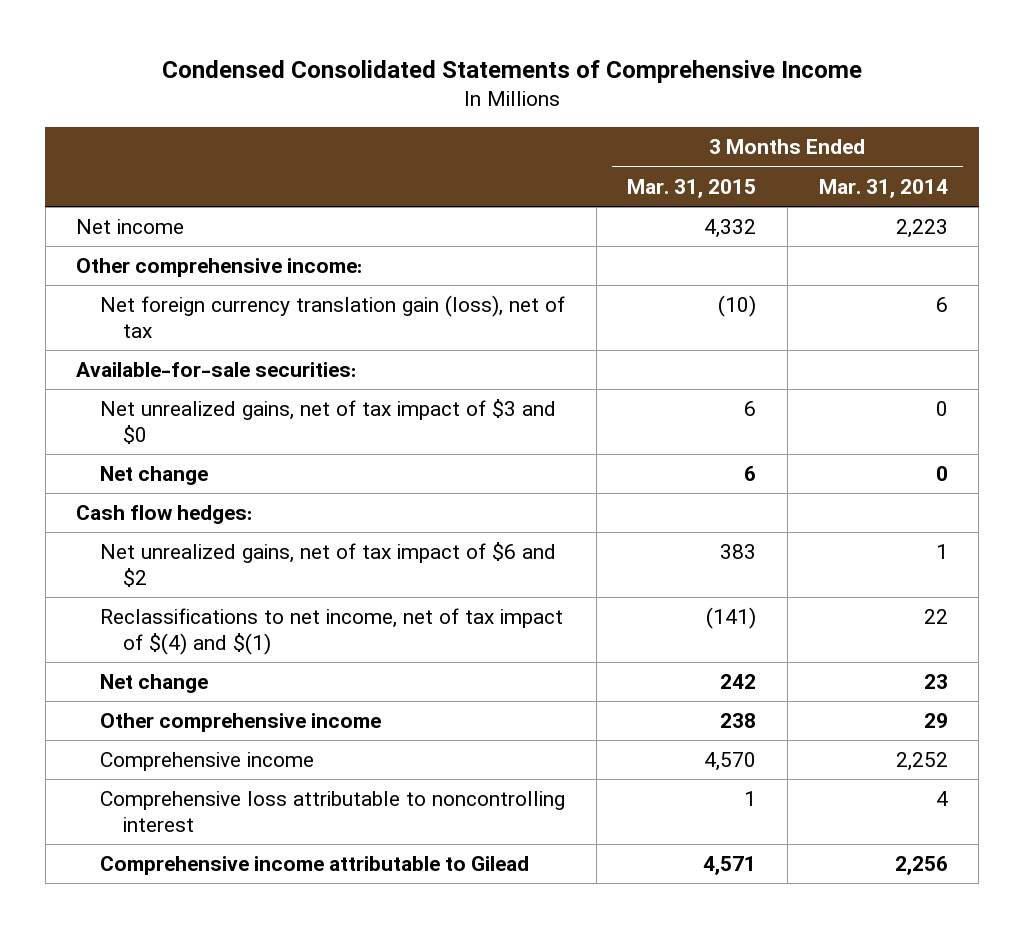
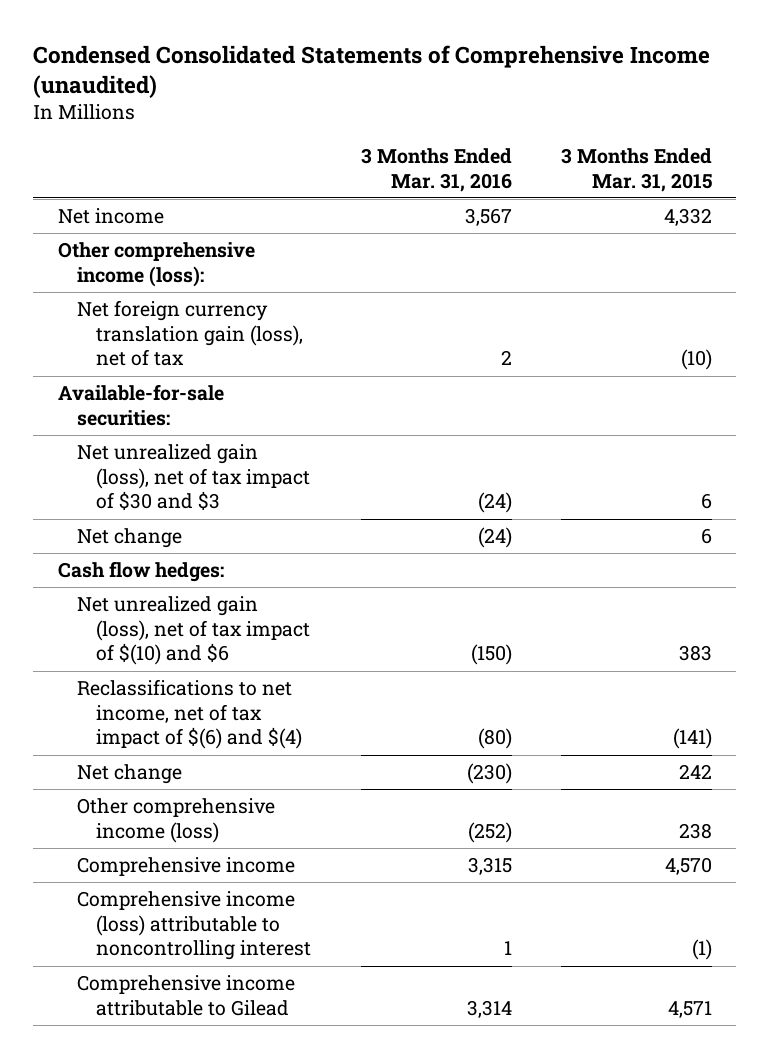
[161,59,862,83] Condensed Consolidated Statements of Comprehensive Income -> [33,45,711,99] Condensed Consolidated Statements of Comprehensive Income (unaudited)
[818,178,948,198] Mar. 31, 2014 -> none
none -> [360,147,512,192] 3 Months Ended Mar. 31, 2016
[76,258,363,278] Other comprehensive income: -> [57,242,255,287] Other comprehensive income (loss):
[99,399,556,444] Net unrealized gains, net of tax impact of $3 and $0 -> [77,444,311,511] Net unrealized gain (loss), net of tax impact of $30 and $3
[99,542,556,587] Net unrealized gains, net of tax impact of $6 and $2 -> [77,596,311,666] Net unrealized gain (loss), net of tax impact of $(10) and $6
[99,608,563,655] Reclassifications to net income, net of tax impact of $(4) and $(1) -> [77,679,303,750] Reclassifications to net income, net of tax impact of $(6) and $(4)
[99,713,381,733] Other comprehensive income -> [77,798,276,843] Other comprehensive income (loss)
[99,791,565,832] Comprehensive loss attributable to noncontrolling interest -> [77,891,312,961] Comprehensive income (loss) attributable to noncontrolling interest
[744,791,757,807] 1 -> [691,939,712,961] (1)

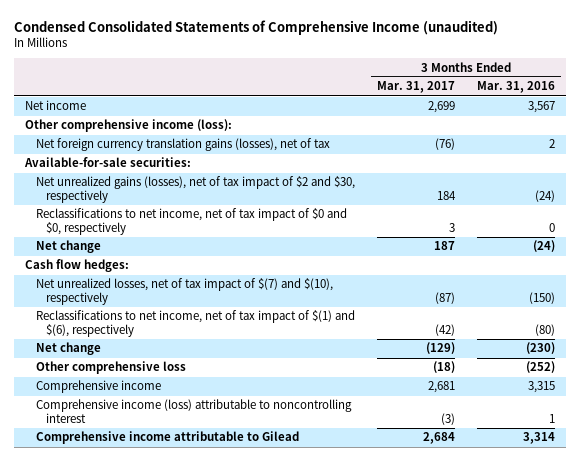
[560,147,712,192] 3 Months Ended Mar. 31, 2015 -> none
none -> [376,81,455,94] Mar. 31, 2017
[77,300,304,367] Net foreign currency translation gain (loss), net of tax -> [35,138,330,152] Net foreign currency translation gains (losses), net of tax
[77,444,311,511] Net unrealized gain (loss), net of tax impact of $30 and $3 -> [35,176,355,203] Net unrealized gains (losses), net of tax impact of $2 and $30, respectively
none -> [35,208,347,235] Reclassifications to net income, net of tax impact of $0 and $0, respectively
[77,596,311,666] Net unrealized gain (loss), net of tax impact of $(10) and $6 -> [35,278,333,305] Net unrealized losses, net of tax impact of $(7) and $(10), respectively
[77,679,303,750] Reclassifications to net income, net of tax impact of $(6) and $(4) -> [35,310,355,337] Reclassifications to net income, net of tax impact of $(1) and $(6), respectively
[77,798,276,843] Other comprehensive income (loss) -> [35,361,186,375] Other comprehensive loss

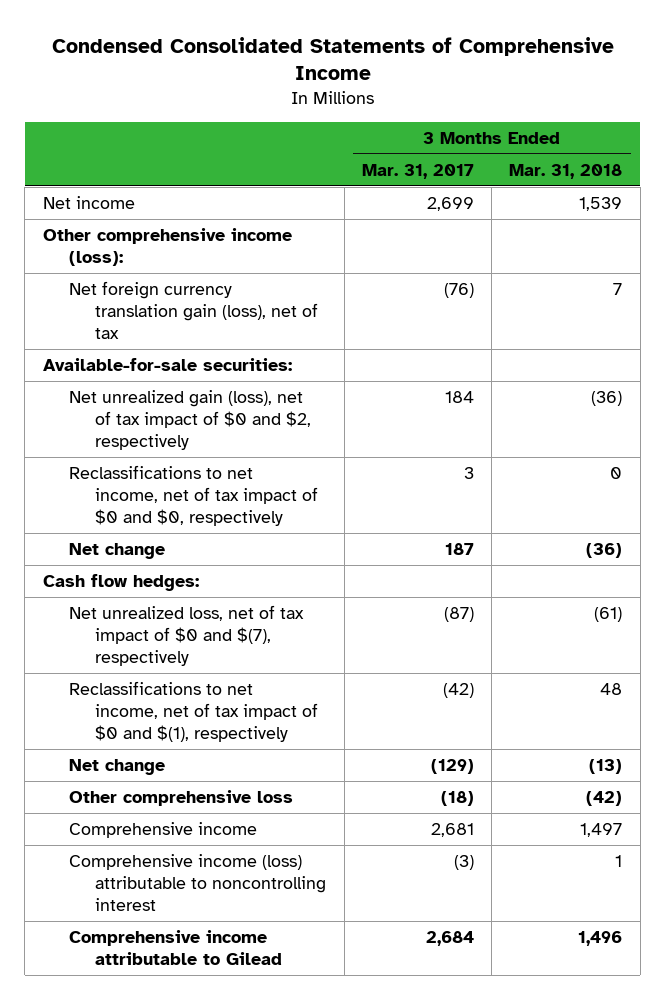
[14,19,499,35] Condensed Consolidated Statements of Comprehensive Income (unaudited) -> [51,36,614,81] Condensed Consolidated Statements of Comprehensive Income
[477,81,556,94] Mar. 31, 2016 -> none
none -> [509,163,623,179] Mar. 31, 2018
[35,138,330,152] Net foreign currency translation gains (losses), net of tax -> [69,280,319,339] Net foreign currency translation gain (loss), net of tax
[35,176,355,203] Net unrealized gains (losses), net of tax impact of $2 and $30, respectively -> [69,389,312,450] Net unrealized gain (loss), net of tax impact of $0 and $2, respectively
[35,278,333,305] Net unrealized losses, net of tax impact of $(7) and $(10), respectively -> [69,604,305,666] Net unrealized loss, net of tax impact of $0 and $(7), respectively
[35,310,355,337] Reclassifications to net income, net of tax impact of $(1) and $(6), respectively -> [69,680,319,742] Reclassifications to net income, net of tax impact of $0 and $(1), respectively

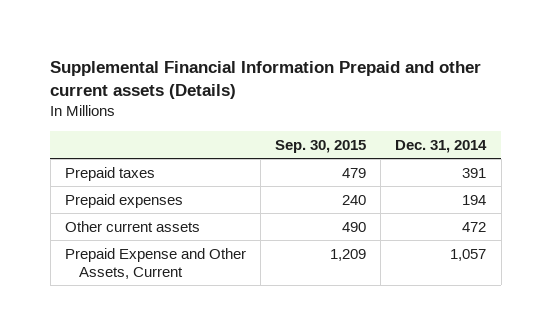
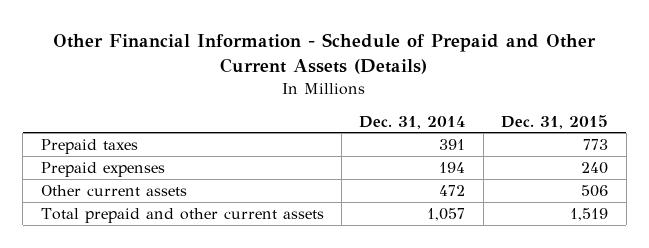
[50,61,482,100] Supplemental Financial Information Prepaid and other current assets (Details) -> [53,33,597,75] Other Financial Information - Schedule of Prepaid and Other Current Assets (Details)
[275,139,367,153] Sep. 30, 2015 -> none
none -> [501,114,609,129] Dec. 31, 2015
[64,247,246,279] Prepaid Expense and Other Assets, Current -> [40,207,324,223] Total prepaid and other current assets

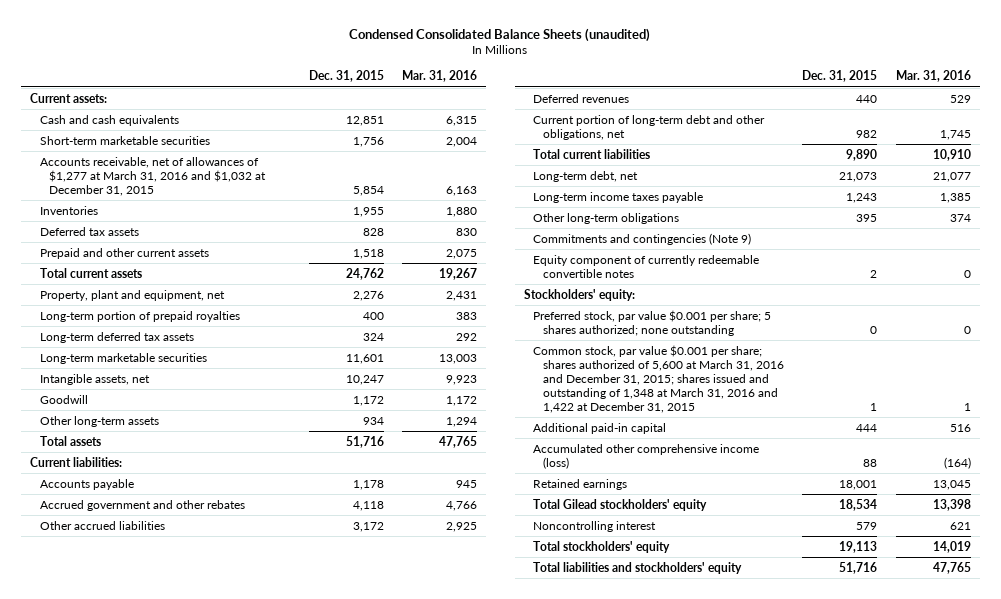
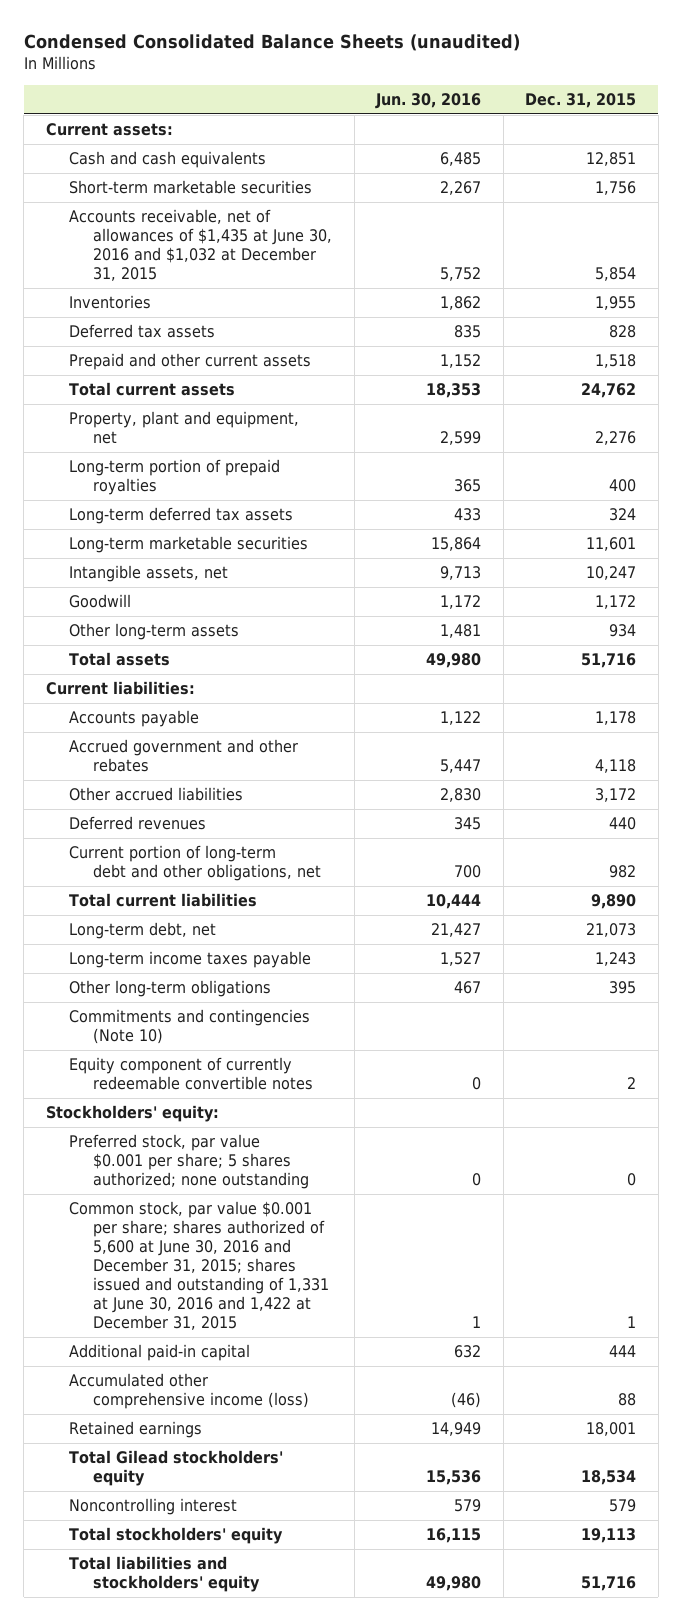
[402,70,478,83] Mar. 31, 2016 -> none
none -> [375,92,482,109] Jun. 30, 2016
[39,156,267,196] Accounts receivable, net of allowances of $1,277 at March 31, 2016 and $1,032 at December 31, 2015 -> [69,209,333,282] Accounts receivable, net of allowances of $1,435 at June 30, 2016 and $1,032 at December 31, 2015
[533,232,752,245] Commitments and contingencies (Note 9) -> [69,1009,311,1045] Commitments and contingencies (Note 10)
[533,344,784,413] Common stock, par value $0.001 per share; shares authorized of 5,600 at March 31, 2016 and December 31, 2015; shares issued and outstanding of 1,348 at March 31, 2016 and 1,422 at December 31, 2015 -> [69,1201,330,1331] Common stock, par value $0.001 per share; shares authorized of 5,600 at June 30, 2016 and December 31, 2015; shares issued and outstanding of 1,331 at June 30, 2016 and 1,422 at December 31, 2015

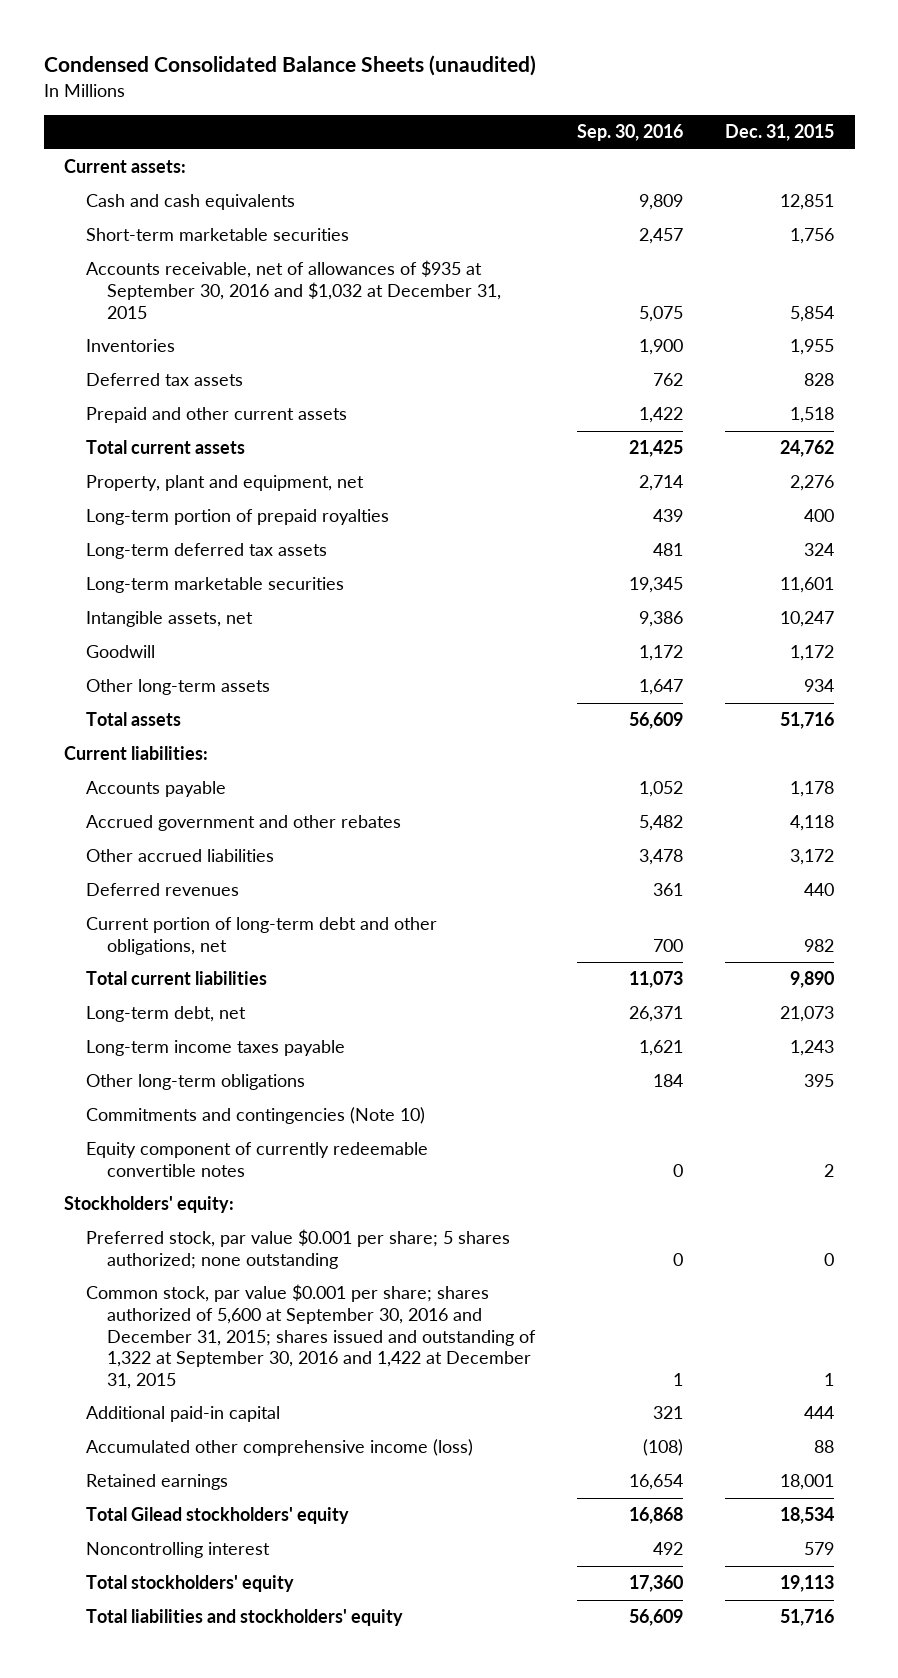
[375,92,482,109] Jun. 30, 2016 -> none
none -> [577,124,684,142] Sep. 30, 2016
[69,209,333,282] Accounts receivable, net of allowances of $1,435 at June 30, 2016 and $1,032 at December 31, 2015 -> [85,260,502,319] Accounts receivable, net of allowances of $935 at September 30, 2016 and $1,032 at December 31, 2015
[69,1201,330,1331] Common stock, par value $0.001 per share; shares authorized of 5,600 at June 30, 2016 and December 31, 2015; shares issued and outstanding of 1,331 at June 30, 2016 and 1,422 at December 31, 2015 -> [85,1284,537,1389] Common stock, par value $0.001 per share; shares authorized of 5,600 at September 30, 2016 and December 31, 2015; shares issued and outstanding of 1,322 at September 30, 2016 and 1,422 at December 31, 2015

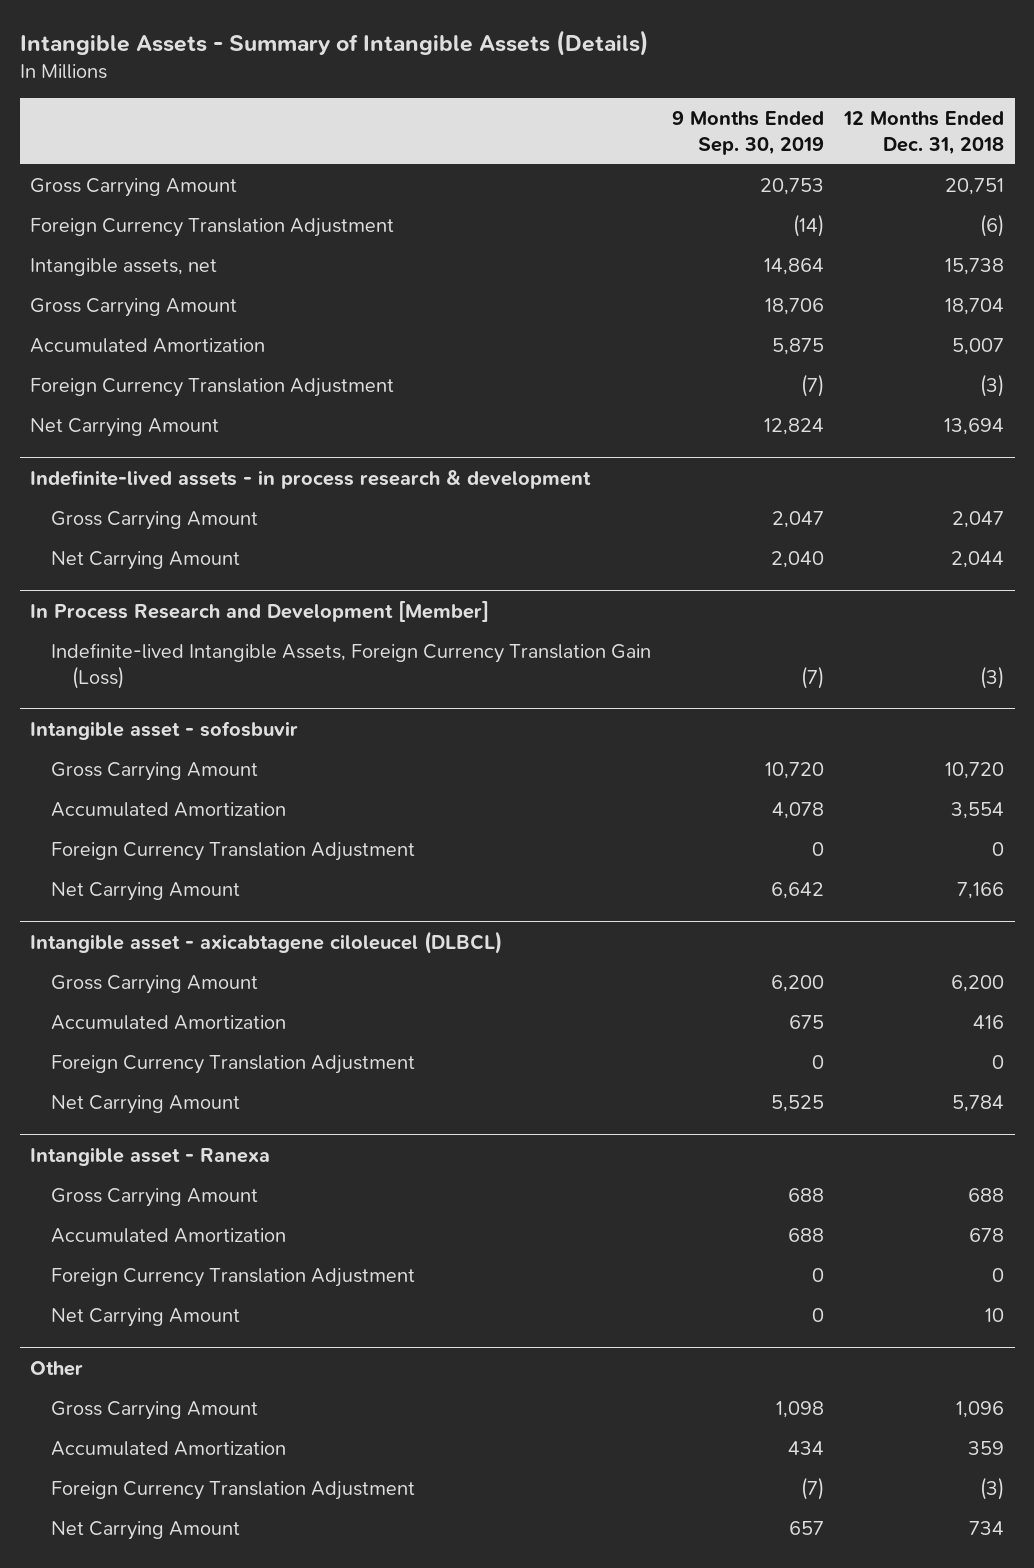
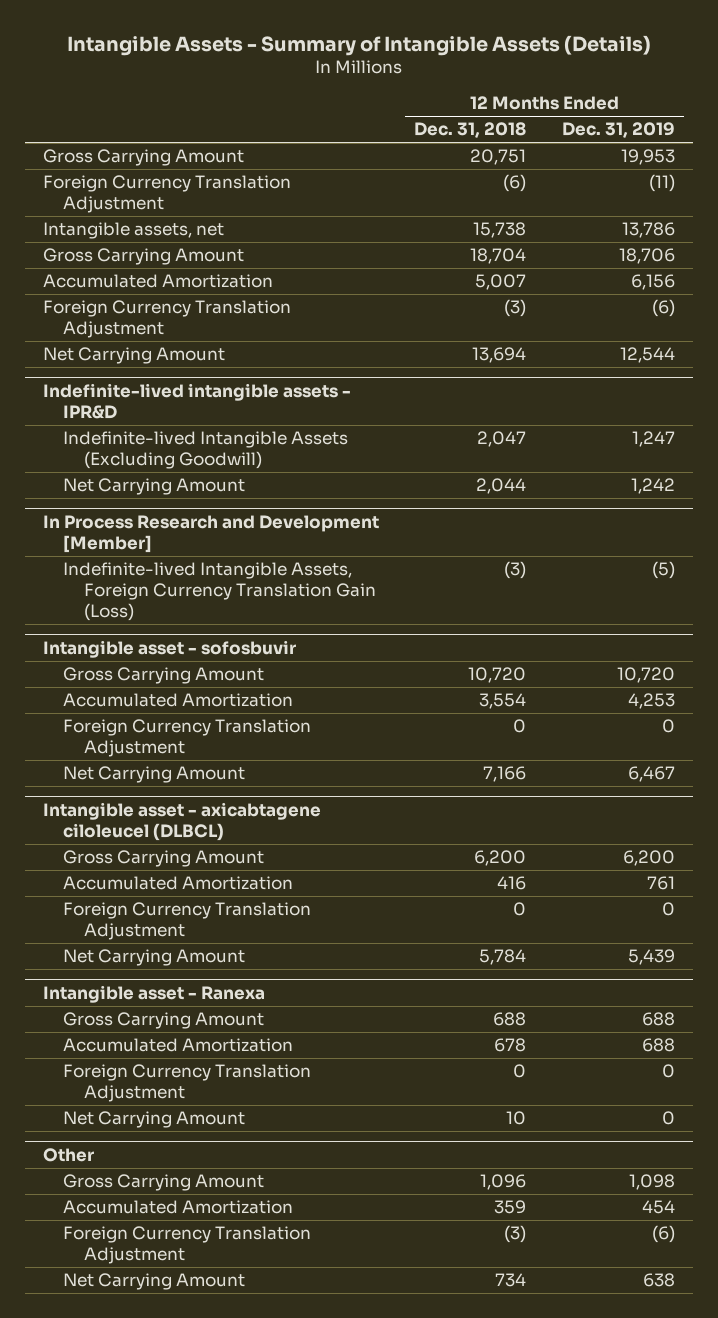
[671,110,824,155] 9 Months Ended Sep. 30, 2019 -> none
none -> [562,122,676,139] Dec. 31, 2019
[30,469,592,489] Indefinite-lived assets - in process research & development -> [42,382,351,419] Indefinite-lived intangible assets - IPR&D
[50,510,258,530] Gross Carrying Amount -> [63,431,349,470] Indefinite-lived Intangible Assets (Excluding Goodwill)

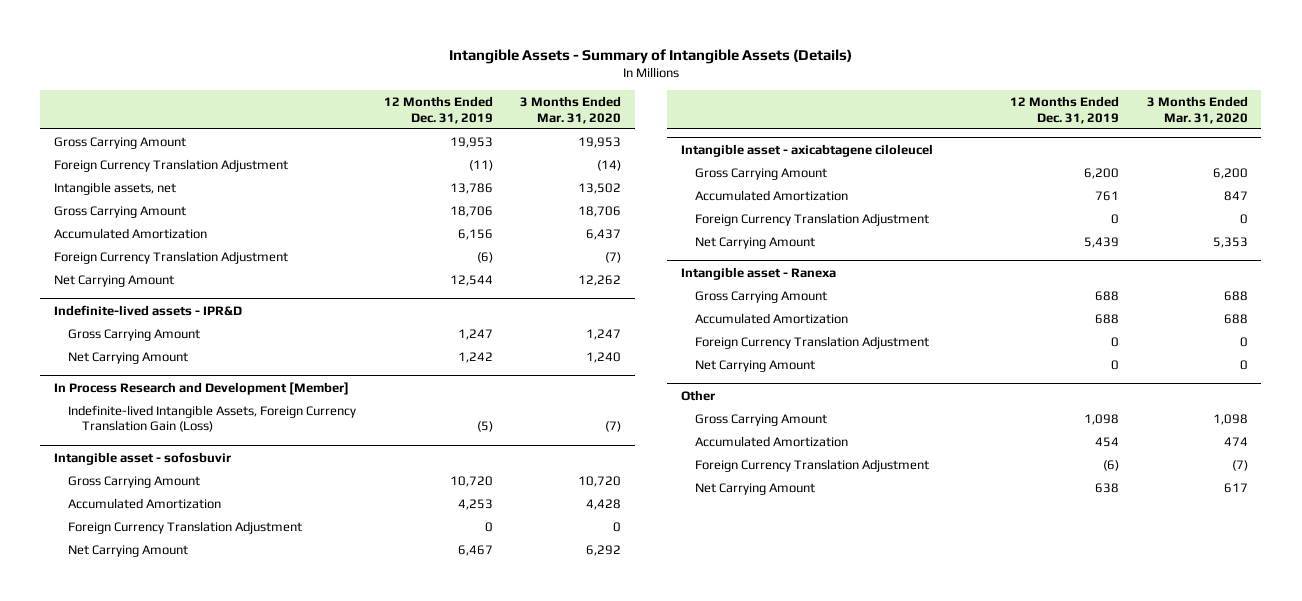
[414,122,527,139] Dec. 31, 2018 -> none
none -> [520,96,622,124] 3 Months Ended Mar. 31, 2020
[42,382,351,419] Indefinite-lived intangible assets - IPR&D -> [53,304,242,316] Indefinite-lived assets - IPR&D
[63,431,349,470] Indefinite-lived Intangible Assets (Excluding Goodwill) -> [68,328,201,341] Gross Carrying Amount
[42,801,321,841] Intangible asset - axicabtagene ciloleucel (DLBCL) -> [680,143,933,157] Intangible asset - axicabtagene ciloleucel

